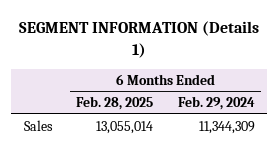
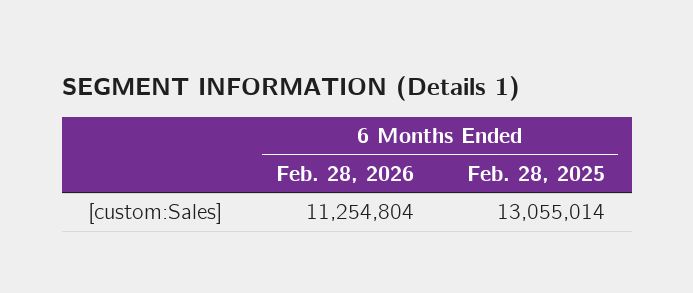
[177,96,255,111] Feb. 29, 2024 -> none
none -> [275,166,414,184] Feb. 28, 2026
[23,119,53,131] Sales -> [88,203,223,225] [custom:Sales]

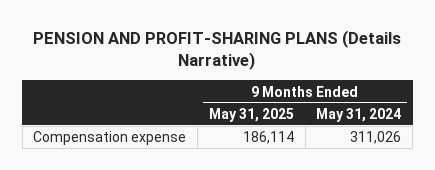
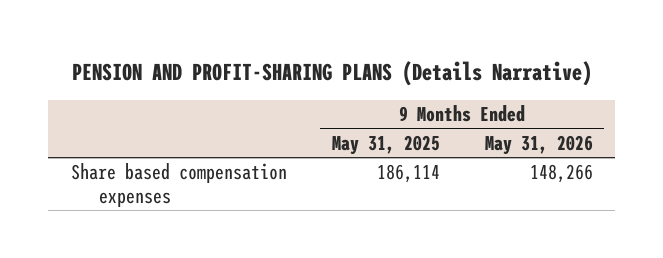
[316,107,402,122] May 31, 2024 -> none
none -> [484,134,593,155] May 31, 2026
[33,131,187,146] Compensation expense -> [70,163,287,208] Share based compensation expenses

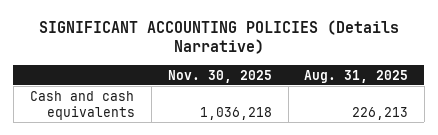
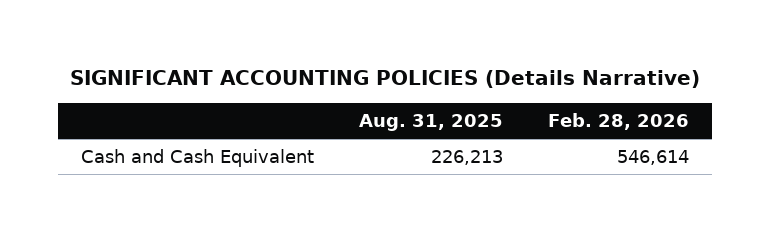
[167,69,272,83] Nov. 30, 2025 -> none
none -> [548,112,690,130] Feb. 28, 2026
[29,90,136,120] Cash and cash equivalents -> [80,149,314,168] Cash and Cash Equivalent

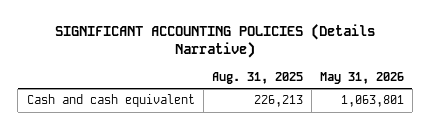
[548,112,690,130] Feb. 28, 2026 -> none
none -> [319,71,404,84] May 31, 2026
[80,149,314,168] Cash and Cash Equivalent -> [26,94,195,108] Cash and cash equivalent

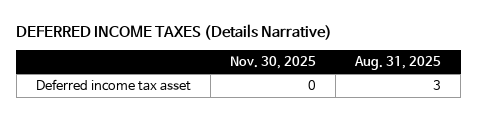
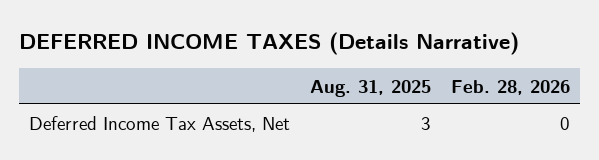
[229,56,316,70] Nov. 30, 2025 -> none
none -> [450,79,570,95] Feb. 28, 2026
[35,79,191,92] Deferred income tax asset -> [29,115,291,132] Deferred Income Tax Assets, Net

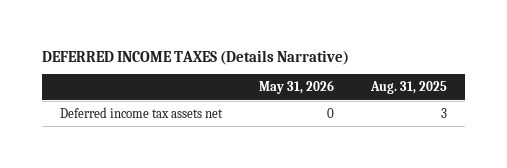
[450,79,570,95] Feb. 28, 2026 -> none
none -> [259,80,335,95] May 31, 2026
[29,115,291,132] Deferred Income Tax Assets, Net -> [60,107,224,119] Deferred income tax assets net

